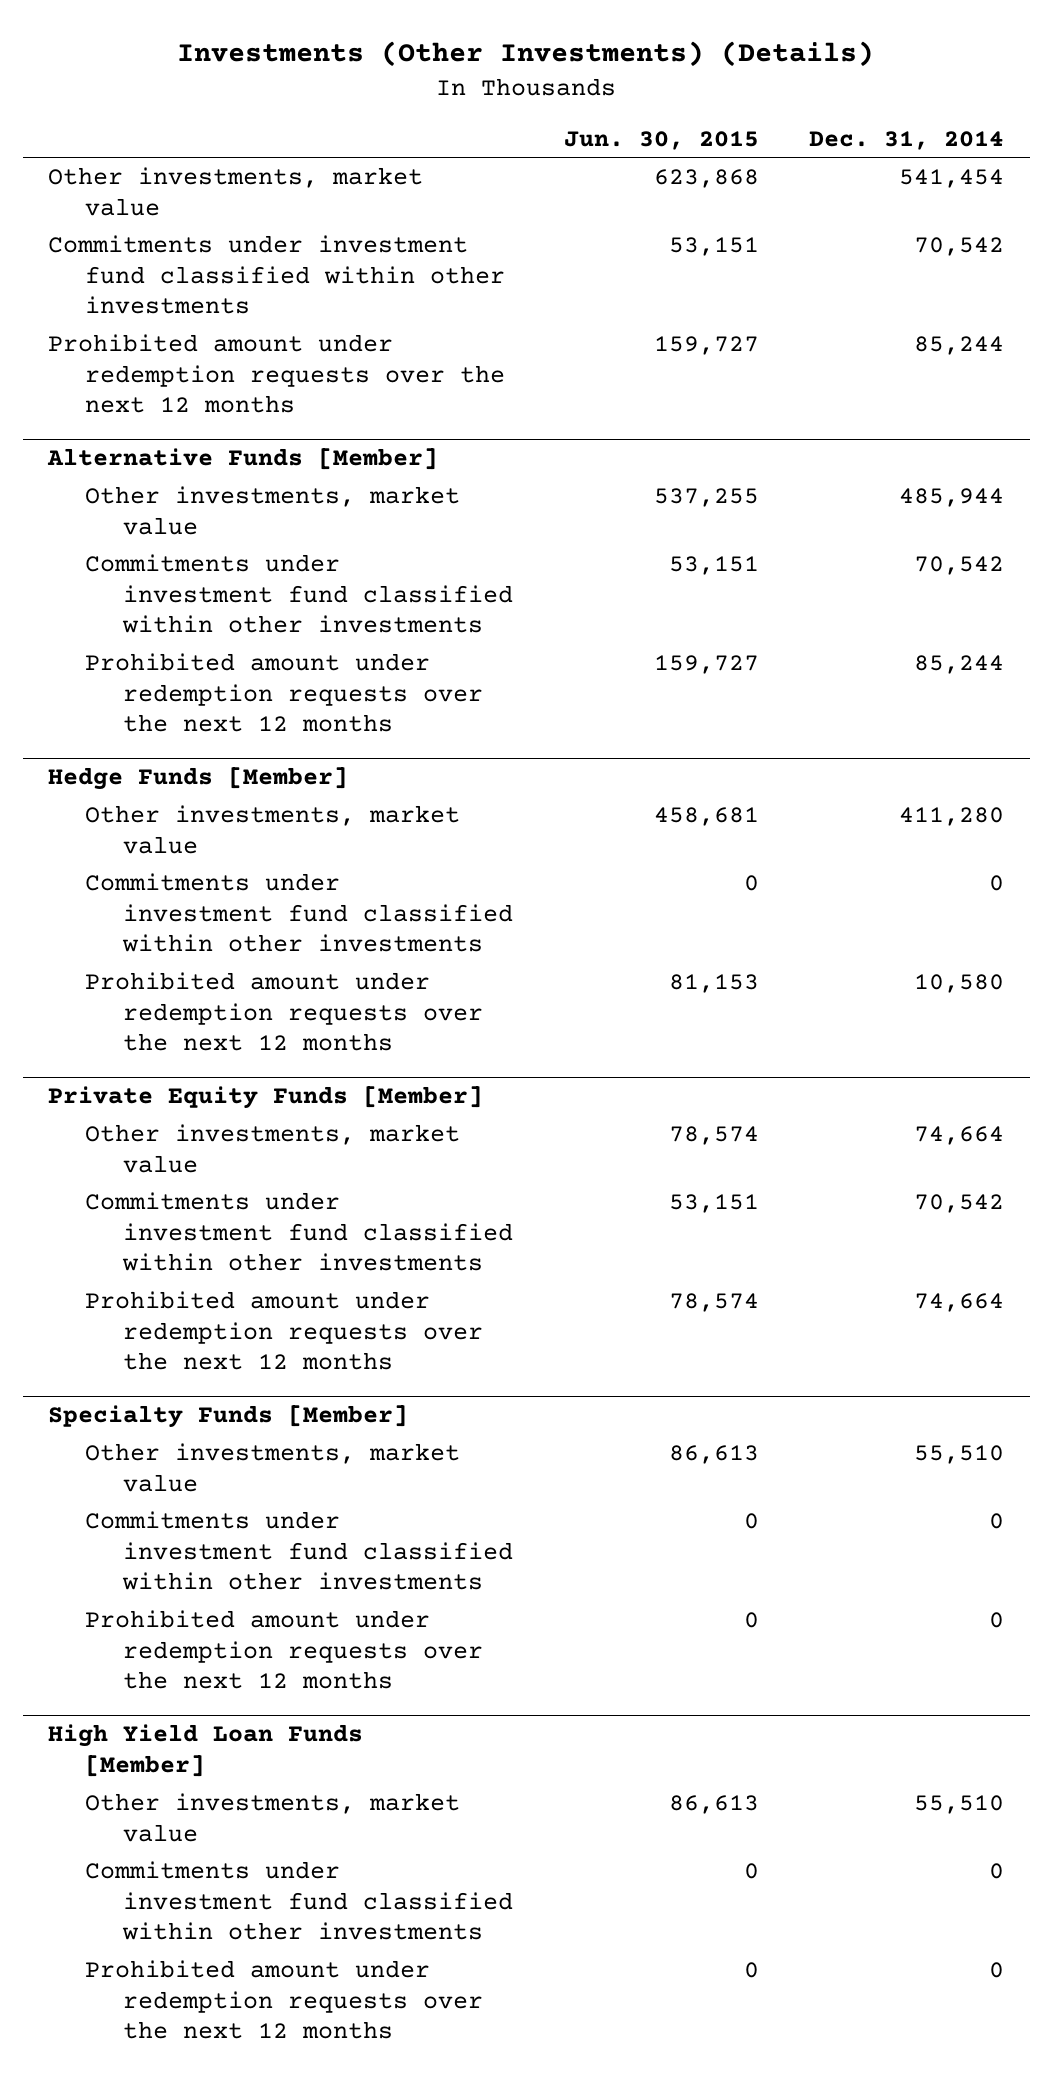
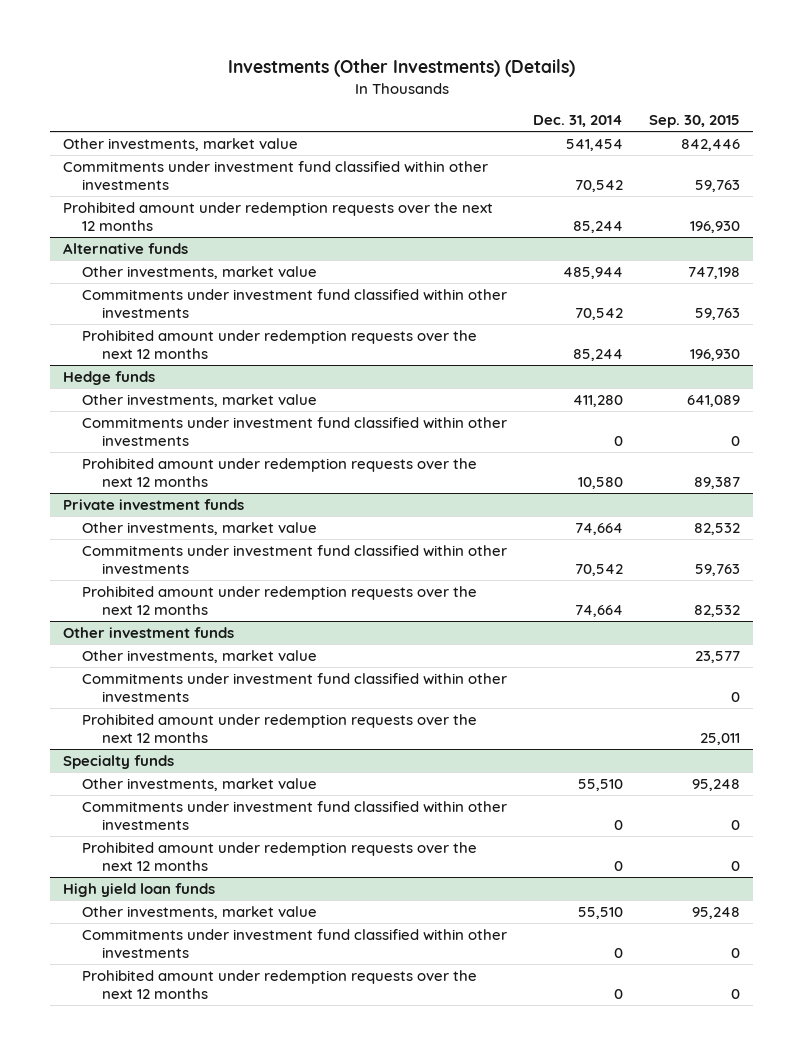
[563,130,759,150] Jun. 30, 2015 -> none
none -> [649,115,741,129] Sep. 30, 2015
[47,448,439,471] Alternative Funds [Member] -> [63,242,189,254] Alternative funds
[48,767,349,791] Hedge Funds [Member] -> [63,370,156,385] Hedge funds
[48,1086,484,1110] Private Equity Funds [Member] -> [63,498,245,510] Private investment funds
none -> [63,626,235,638] Other investment funds
none -> [82,649,318,663] Other investments, market value
none -> [82,672,508,702] Commitments under investment fund classified within other investments
none -> [82,713,478,743] Prohibited amount under redemption requests over the next 12 months
[48,1405,409,1429] Specialty Funds [Member] -> [63,754,175,769] Specialty funds
[48,1724,364,1778] High Yield Loan Funds [Member] -> [63,882,216,897] High yield loan funds

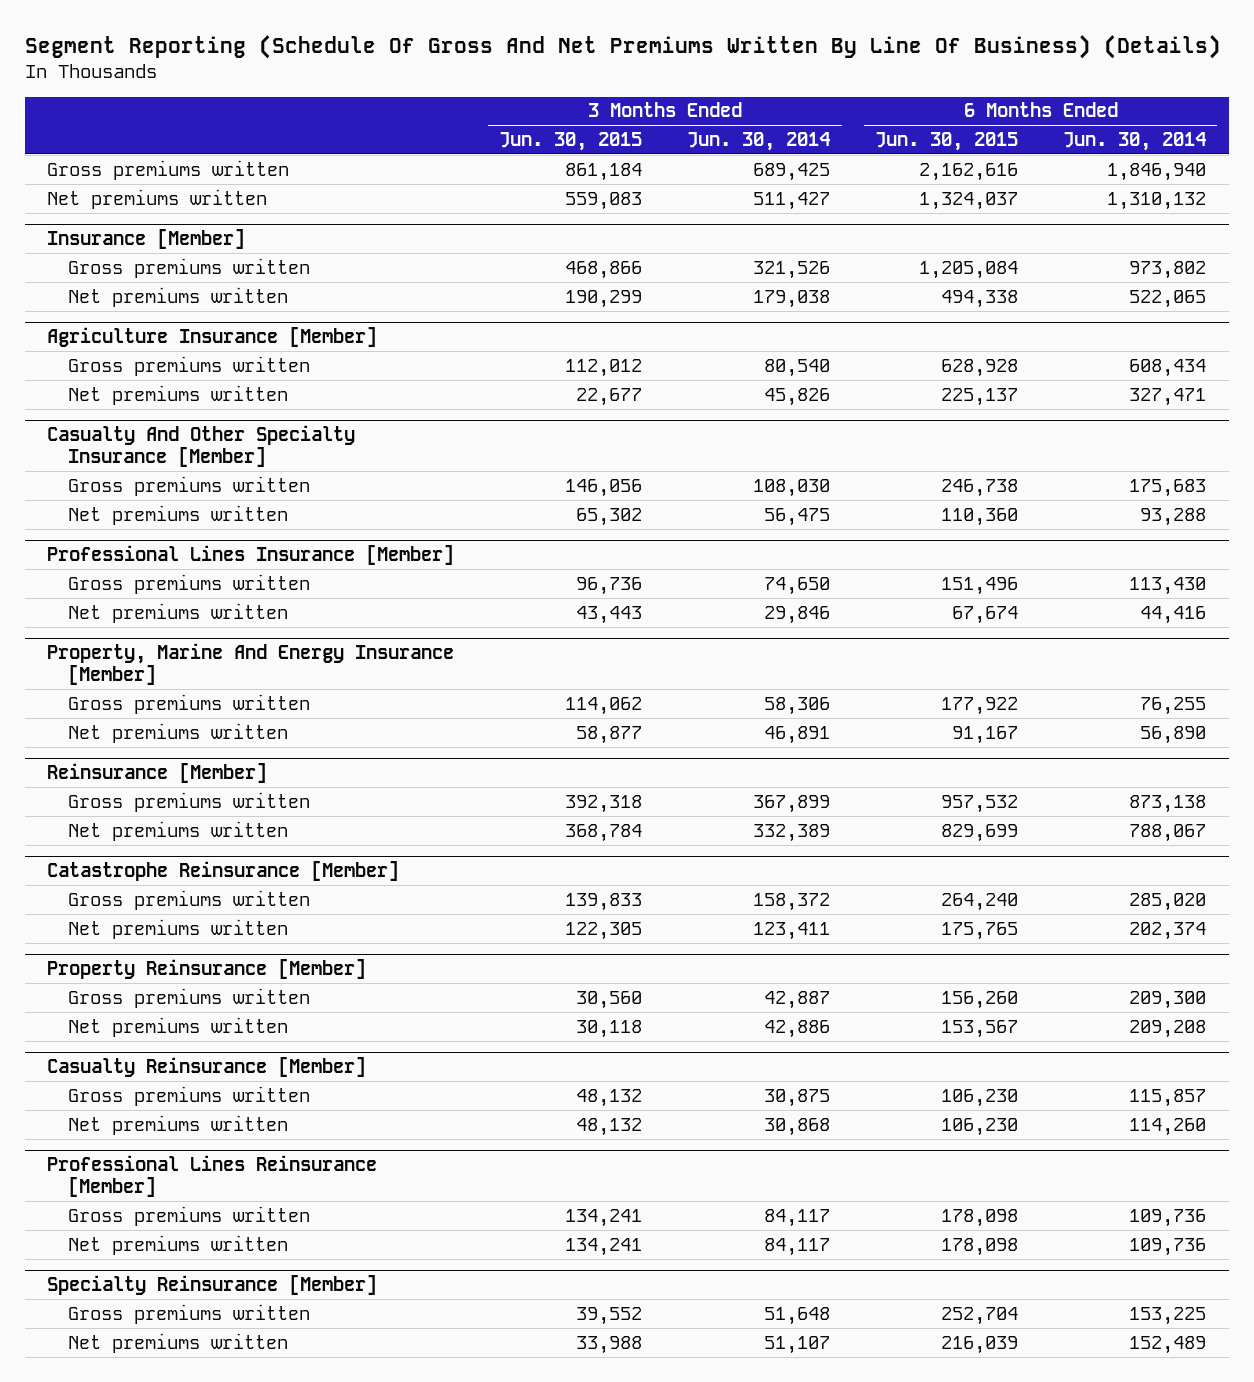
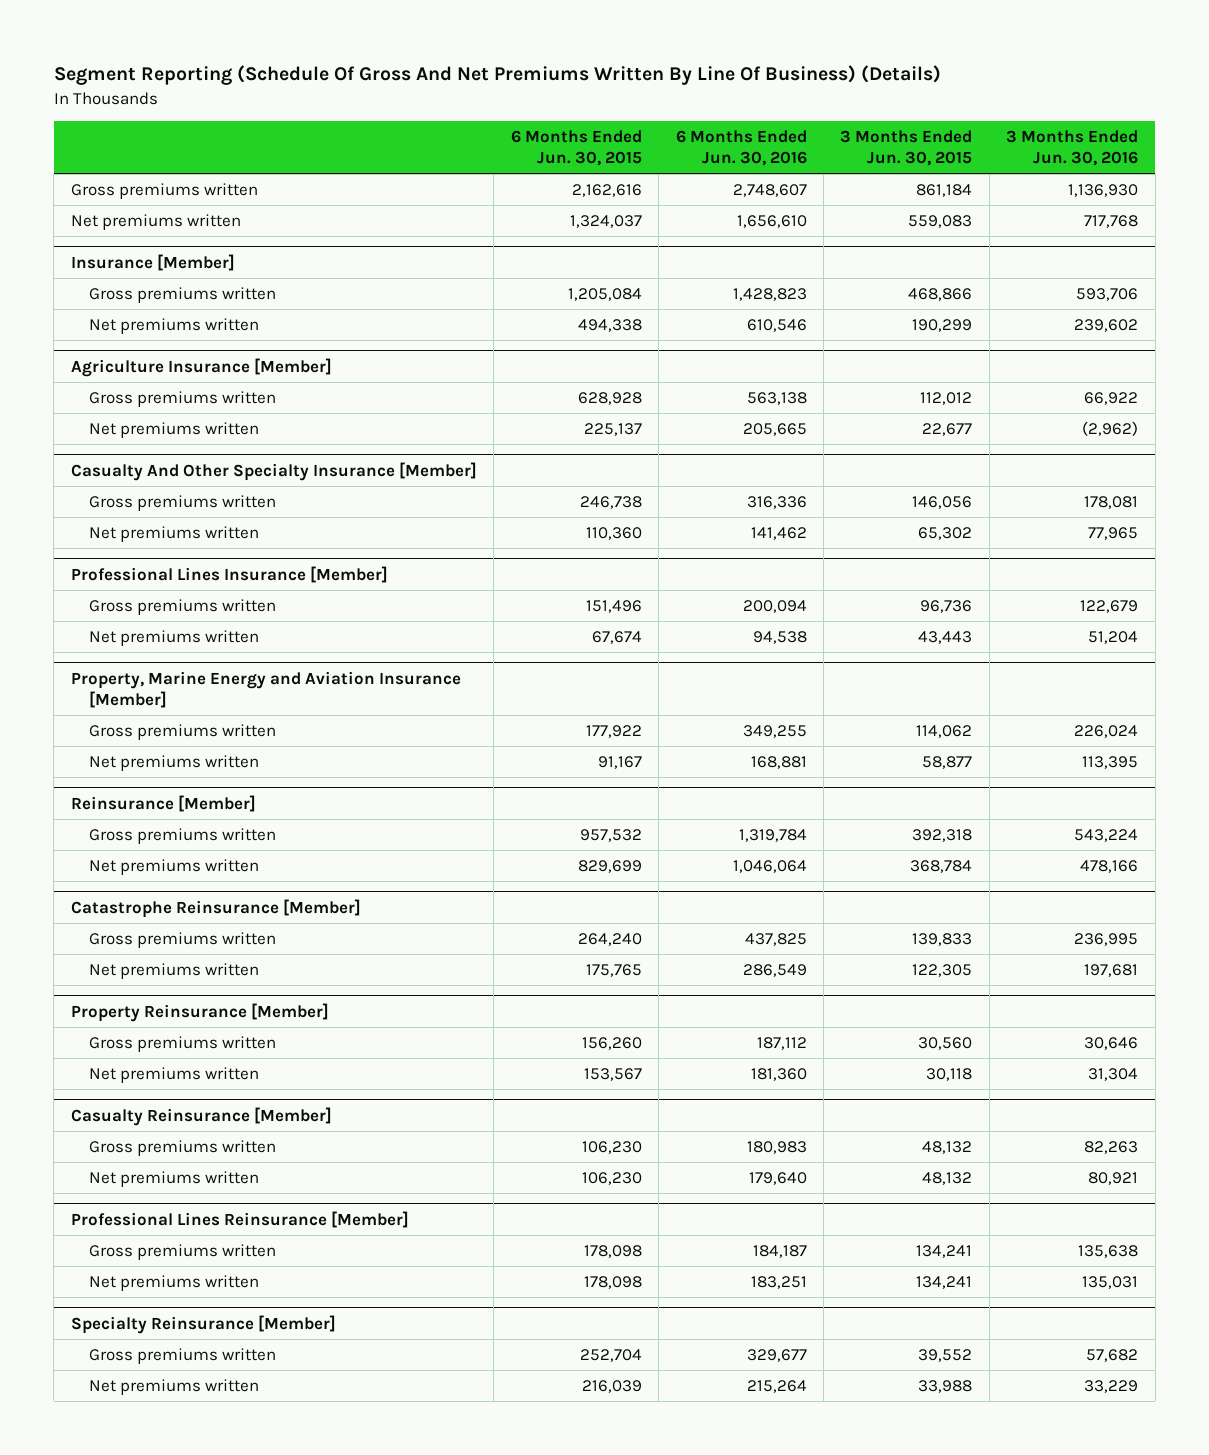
[687,132,831,152] Jun. 30, 2014 -> none
[1063,132,1207,152] Jun. 30, 2014 -> none
none -> [675,129,807,167] 6 Months Ended Jun. 30, 2016
none -> [1006,129,1139,167] 3 Months Ended Jun. 30, 2016
[47,642,455,686] Property, Marine And Energy Insurance [Member] -> [70,670,461,709] Property, Marine Energy and Aviation Insurance [Member]

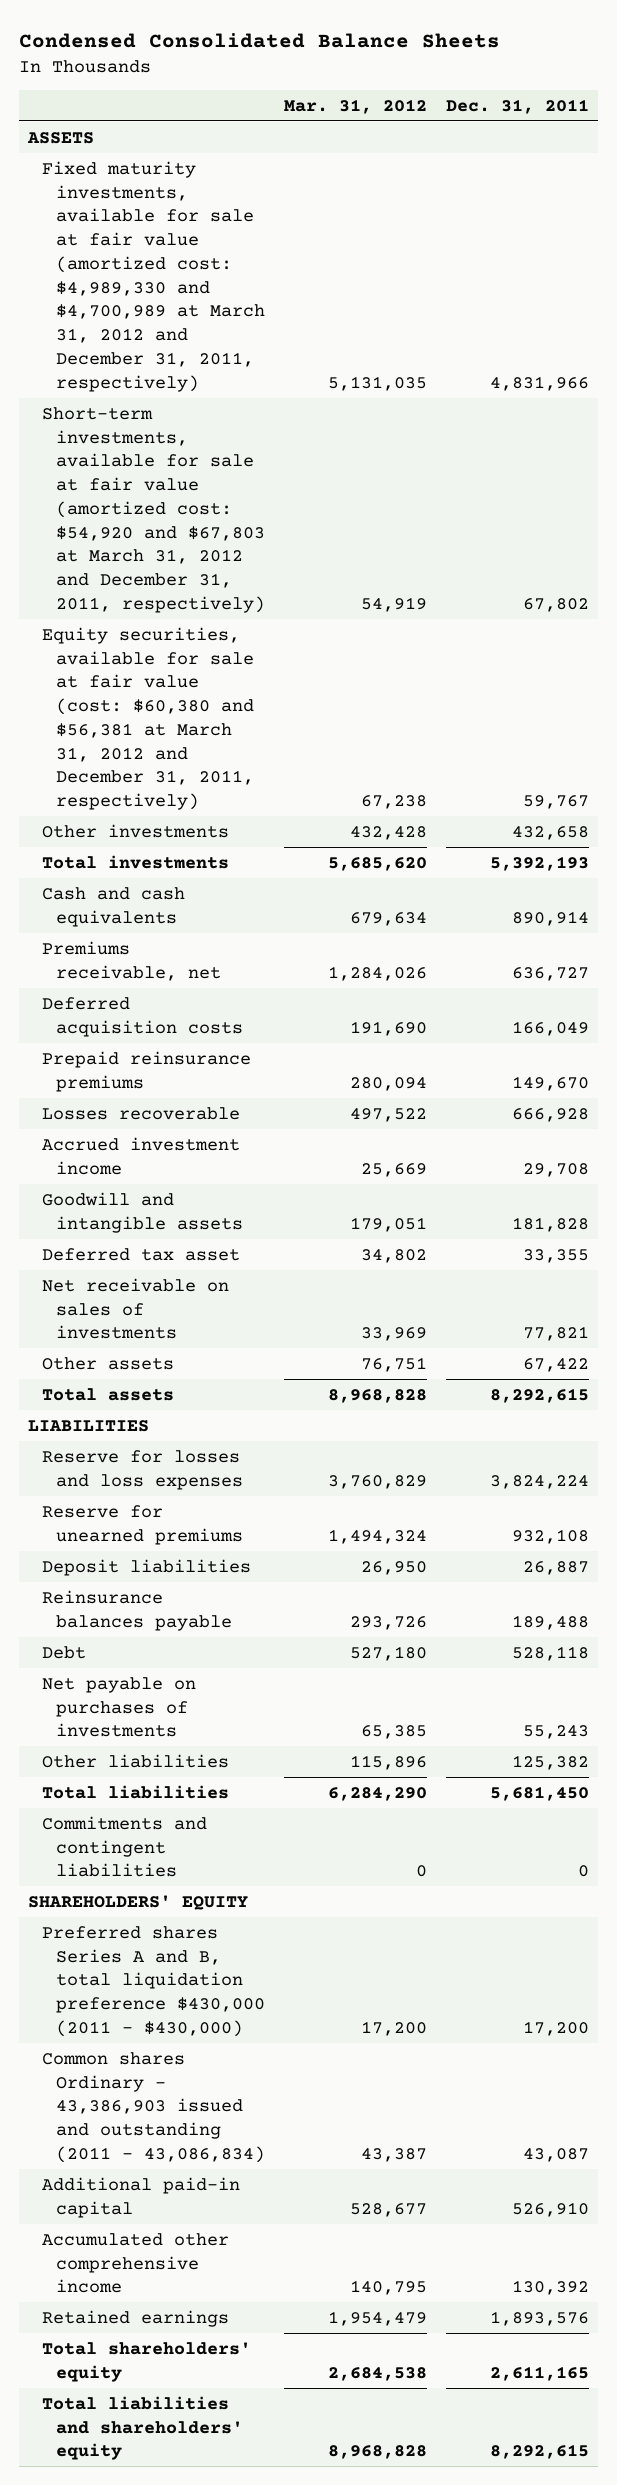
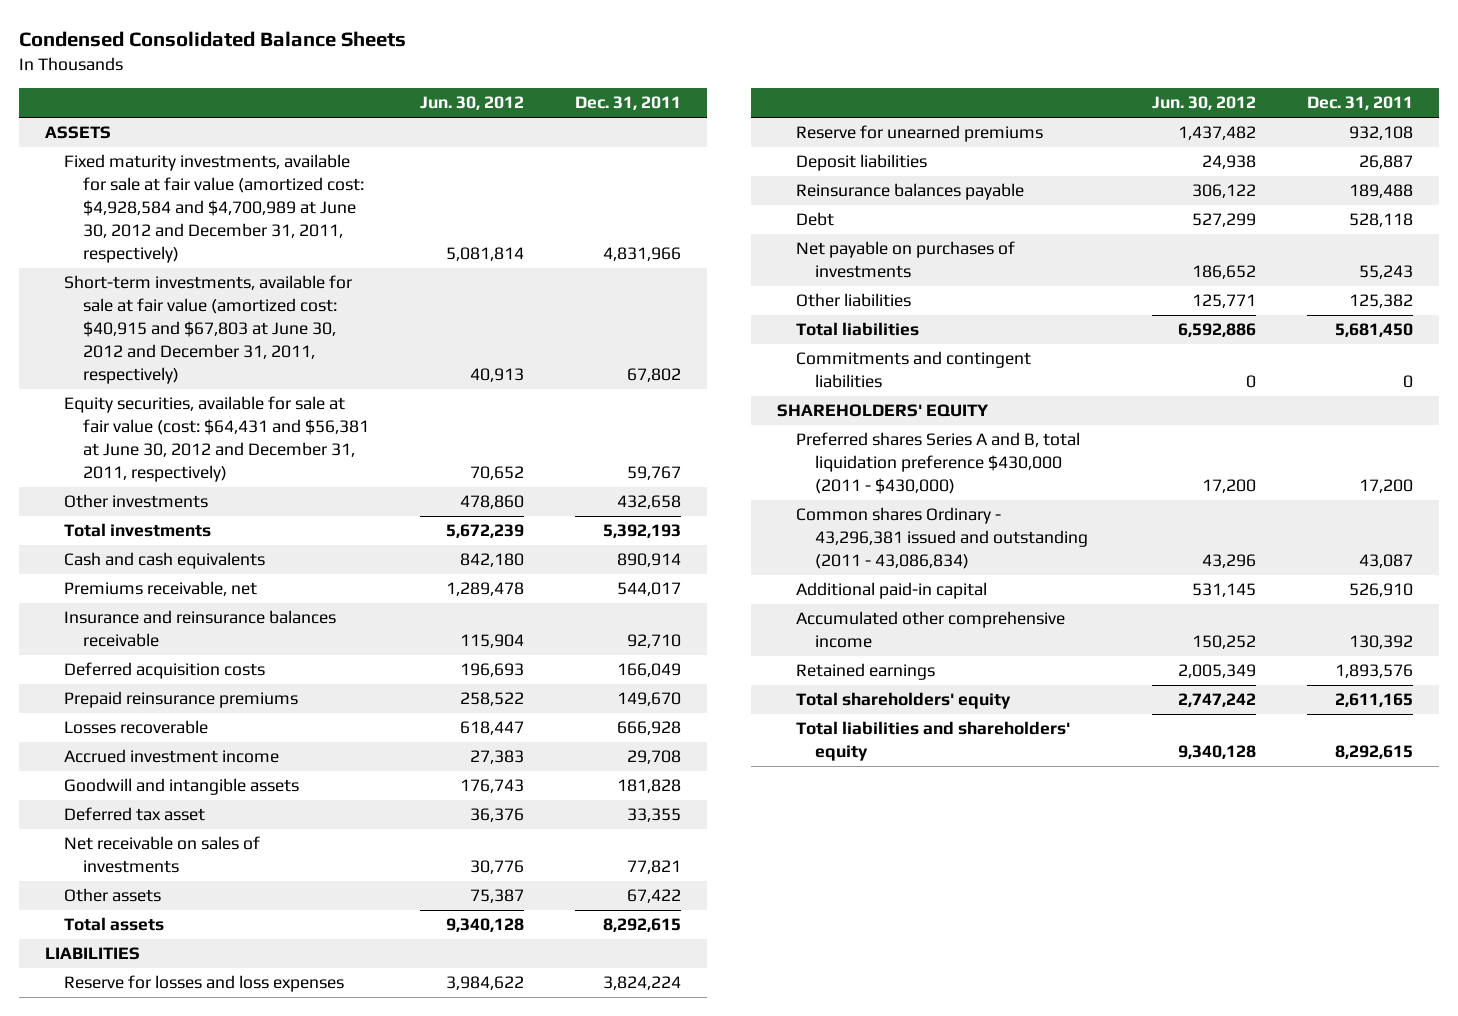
[284,98,428,114] Mar. 31, 2012 -> none
none -> [420,96,525,111] Jun. 30, 2012
[42,160,266,392] Fixed maturity investments, available for sale at fair value (amortized cost: $4,989,330 and $4,700,989 at March 31, 2012 and December 31, 2011, respectively) -> [63,154,365,264] Fixed maturity investments, available for sale at fair value (amortized cost: $4,928,584 and $4,700,989 at June 30, 2012 and December 31, 2011, respectively)
[42,406,266,614] Short-term investments, available for sale at fair value (amortized cost: $54,920 and $67,803 at March 31, 2012 and December 31, 2011, respectively) -> [63,275,352,385] Short-term investments, available for sale at fair value (amortized cost: $40,915 and $67,803 at June 30, 2012 and December 31, 2011, respectively)
[42,626,255,811] Equity securities, available for sale at fair value (cost: $60,380 and $56,381 at March 31, 2012 and December 31, 2011, respectively) -> [63,396,370,483] Equity securities, available for sale at fair value (cost: $64,431 and $56,381 at June 30, 2012 and December 31, 2011, respectively)
[511,966,589,981] 636,727 -> [617,582,682,597] 544,017
none -> [63,610,336,648] Insurance and reinsurance balances receivable
[42,2051,266,2163] Common shares Ordinary - 43,386,903 issued and outstanding (2011 - 43,086,834) -> [795,507,1089,570] Common shares Ordinary - 43,296,381 issued and outstanding (2011 - 43,086,834)

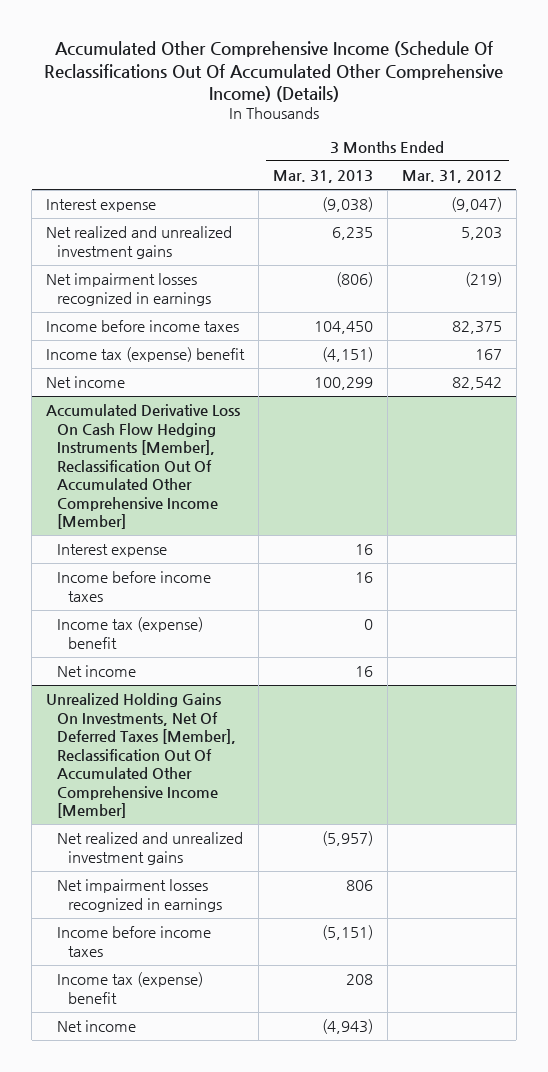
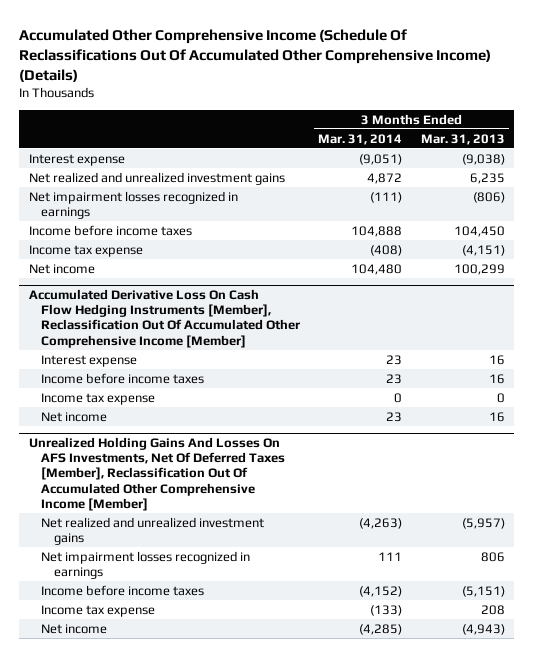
[401,170,502,184] Mar. 31, 2012 -> none
none -> [318,133,403,145] Mar. 31, 2014
[46,347,246,363] Income tax (expense) benefit -> [28,244,143,257] Income tax expense
[57,617,204,649] Income tax (expense) benefit -> [41,392,156,405] Income tax expense
[46,693,237,819] Unrealized Holding Gains On Investments, Net Of Deferred Taxes [Member], Reclassification Out Of Accumulated Other Comprehensive Income [Member] -> [28,437,286,511] Unrealized Holding Gains And Losses On AFS Investments, Net Of Deferred Taxes [Member], Reclassification Out Of Accumulated Other Comprehensive Income [Member]
[57,972,204,1004] Income tax (expense) benefit -> [41,604,156,617] Income tax expense

